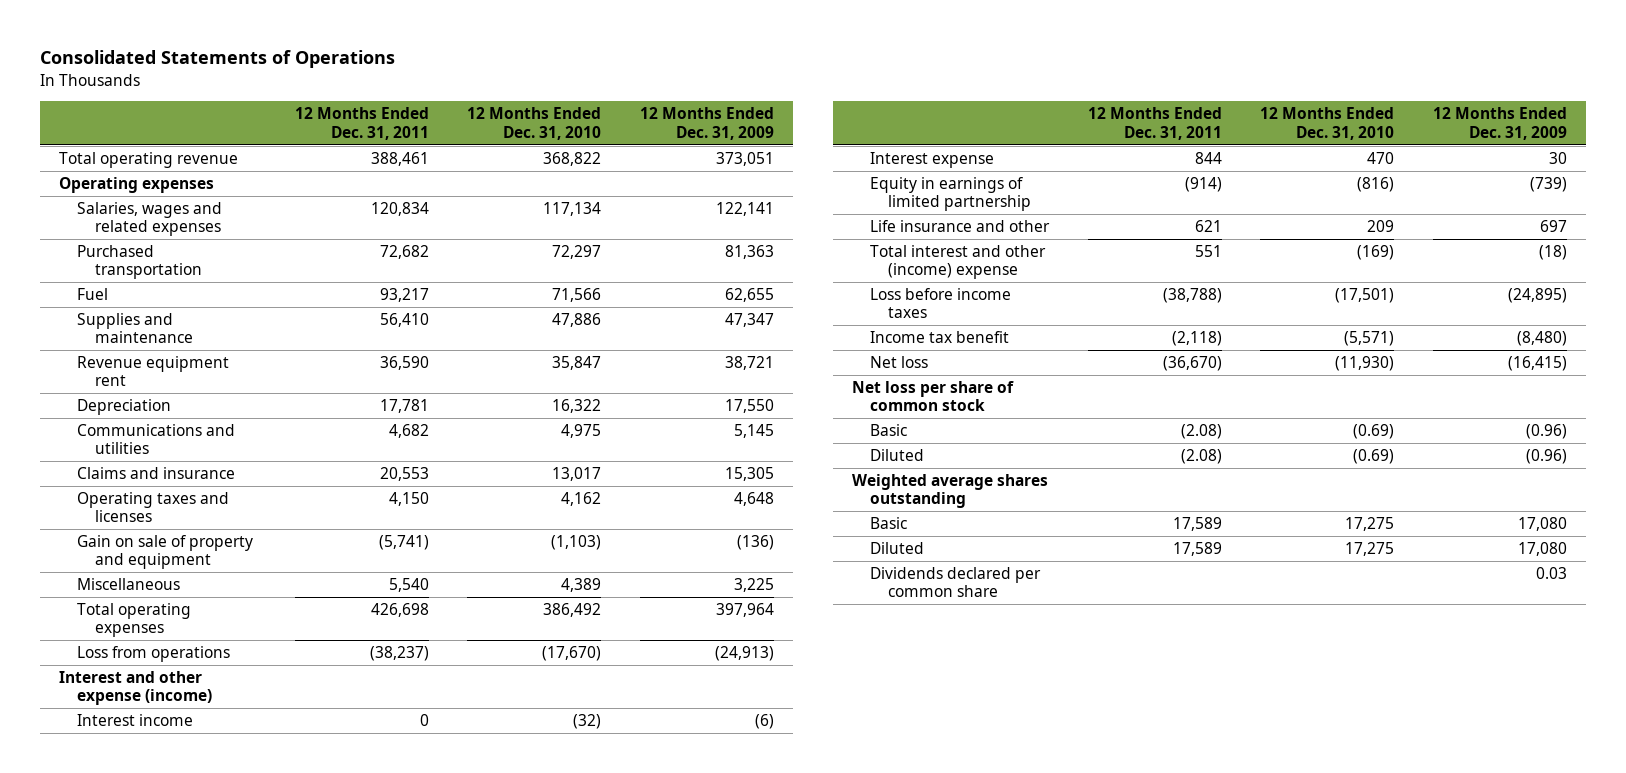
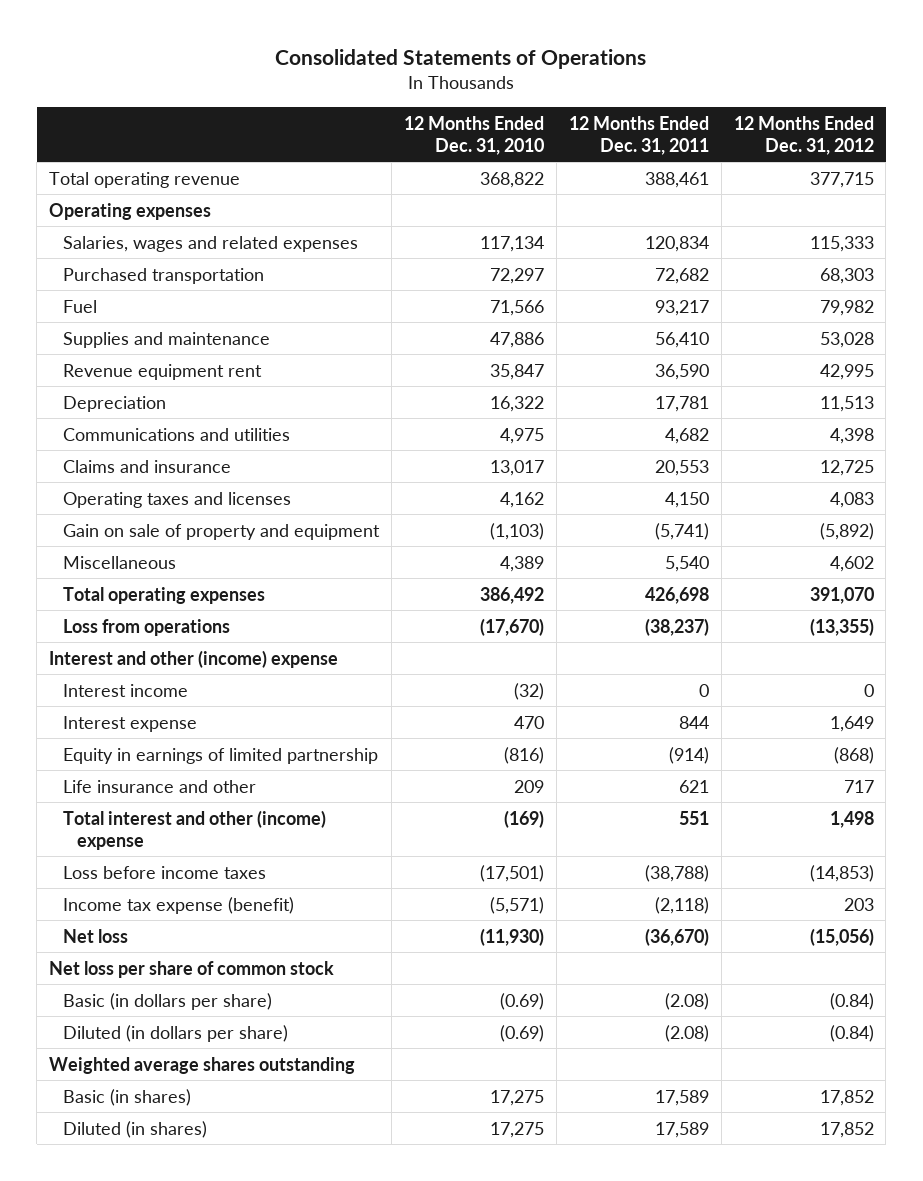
[640,107,775,140] 12 Months Ended Dec. 31, 2009 -> none
none -> [733,115,874,155] 12 Months Ended Dec. 31, 2012
[59,671,213,706] Interest and other expense (income) -> [48,649,338,668] Interest and other (income) expense
[869,331,1009,344] Income tax benefit -> [62,896,294,914] Income tax expense (benefit)
[869,424,907,437] Basic -> [62,992,272,1010] Basic (in dollars per share)
[869,449,924,462] Diluted -> [62,1024,288,1042] Diluted (in dollars per share)
[869,567,1041,598] Dividends declared per common share -> none
[869,517,907,530] Basic -> [62,1088,191,1106] Basic (in shares)
[869,542,924,555] Diluted -> [62,1120,207,1138] Diluted (in shares)

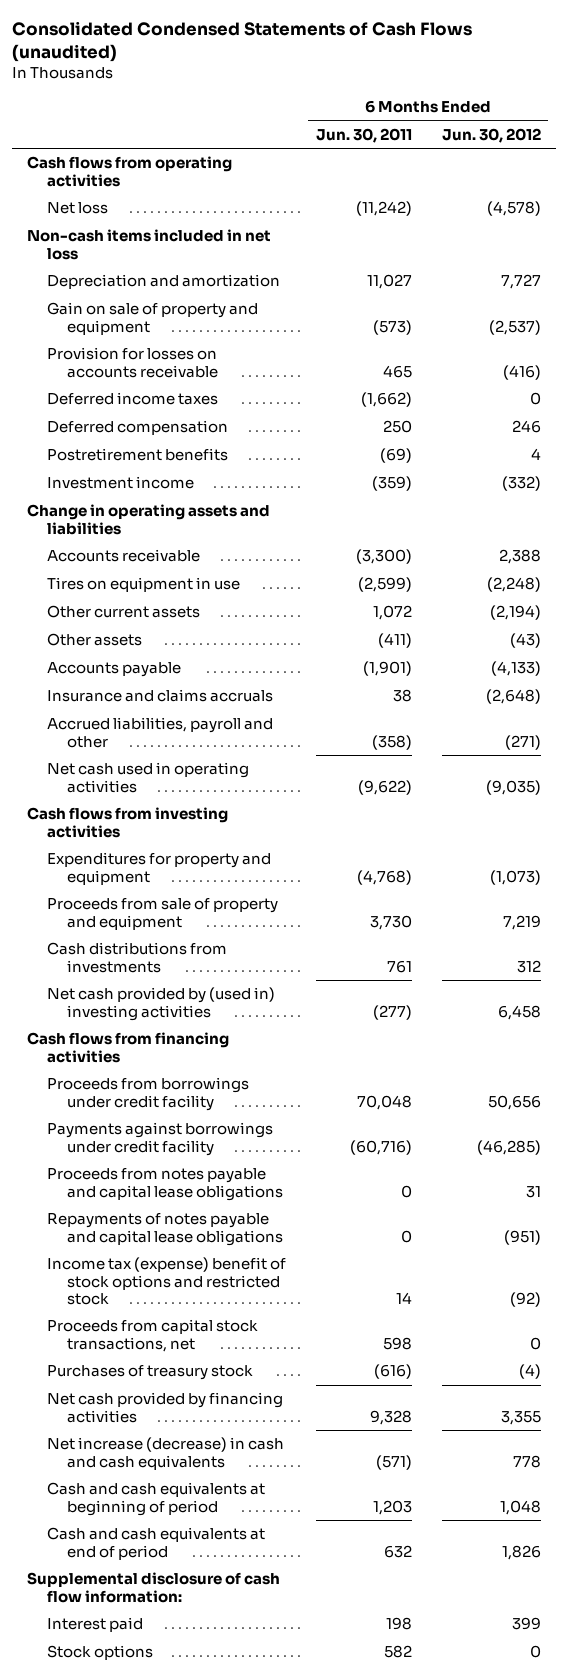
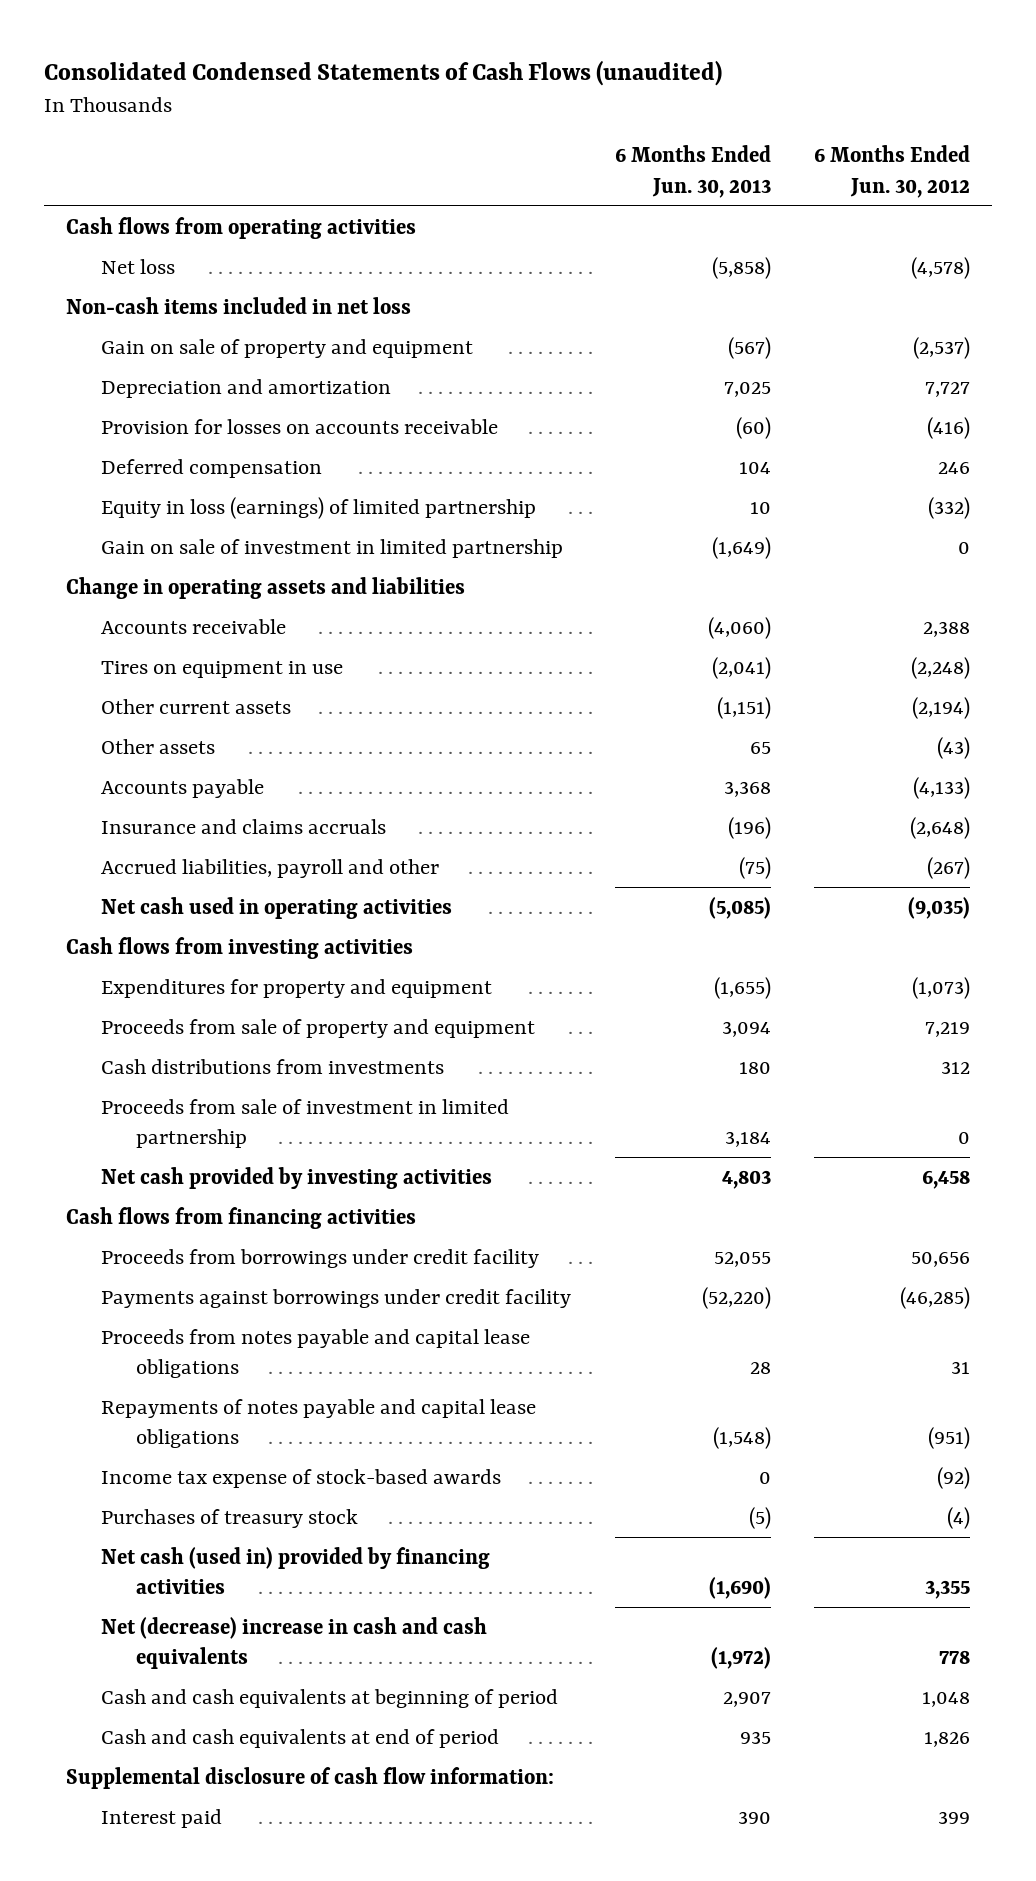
[315,127,412,143] Jun. 30, 2011 -> none
none -> [614,145,771,198] 6 Months Ended Jun. 30, 2013
[47,274,281,290] Depreciation and amortization -> [100,378,391,398] Depreciation and amortization
[47,392,219,406] Deferred income taxes -> none
[47,448,229,462] Postretirement benefits -> none
[47,476,195,490] Investment income -> [100,496,536,519] Equity in loss (earnings) of limited partnership
none -> [100,538,563,558] Gain on sale of investment in limited partnership
[504,734,541,750] (271) -> [927,856,971,879] (267)
none -> [100,1098,509,1148] Proceeds from sale of investment in limited partnership
[47,987,276,1021] Net cash provided by (used in) investing activities -> [100,1166,492,1189] Net cash provided by investing activities
[47,1319,259,1352] Proceeds from capital stock transactions, net -> none
[47,1257,287,1305] Income tax (expense) benefit of stock options and restricted stock -> [100,1468,501,1488] Income tax expense of stock-based awards
[47,1392,284,1423] Net cash provided by financing activities -> [100,1546,490,1594] Net cash (used in) provided by financing activities
[47,1437,285,1470] Net increase (decrease) in cash and cash equivalents -> [100,1616,487,1669] Net (decrease) increase in cash and cash equivalents
[47,1645,154,1661] Stock options -> none

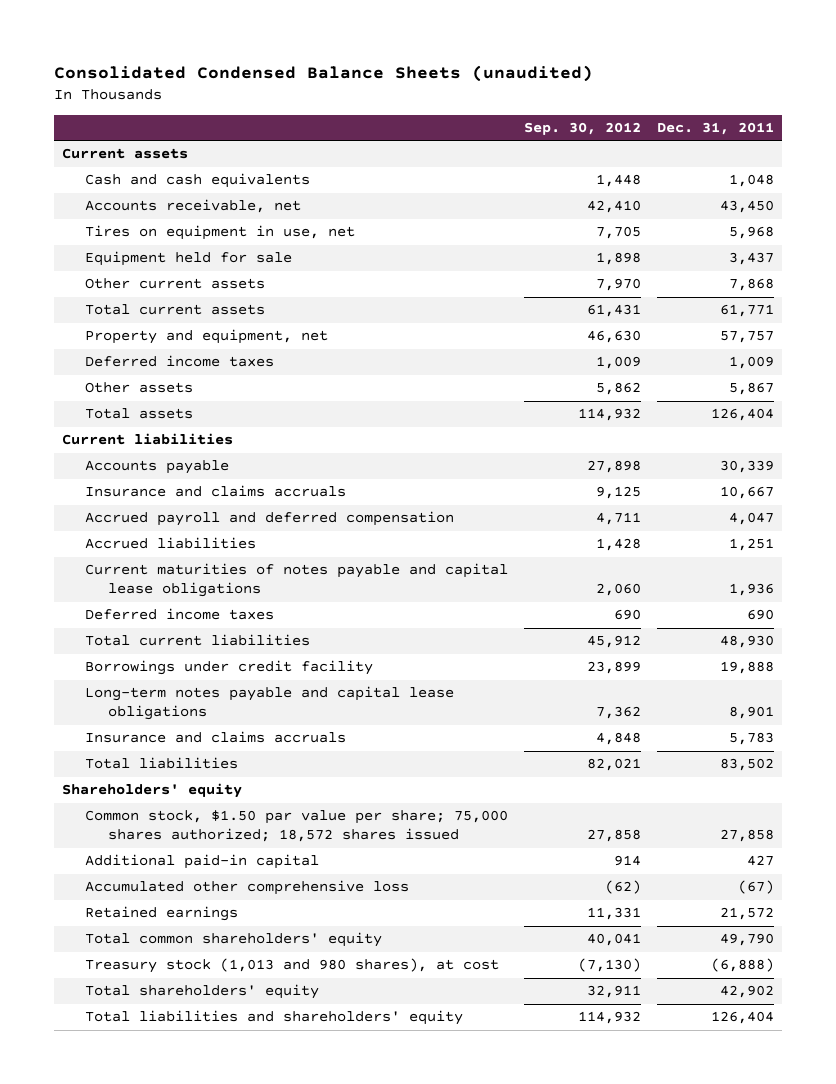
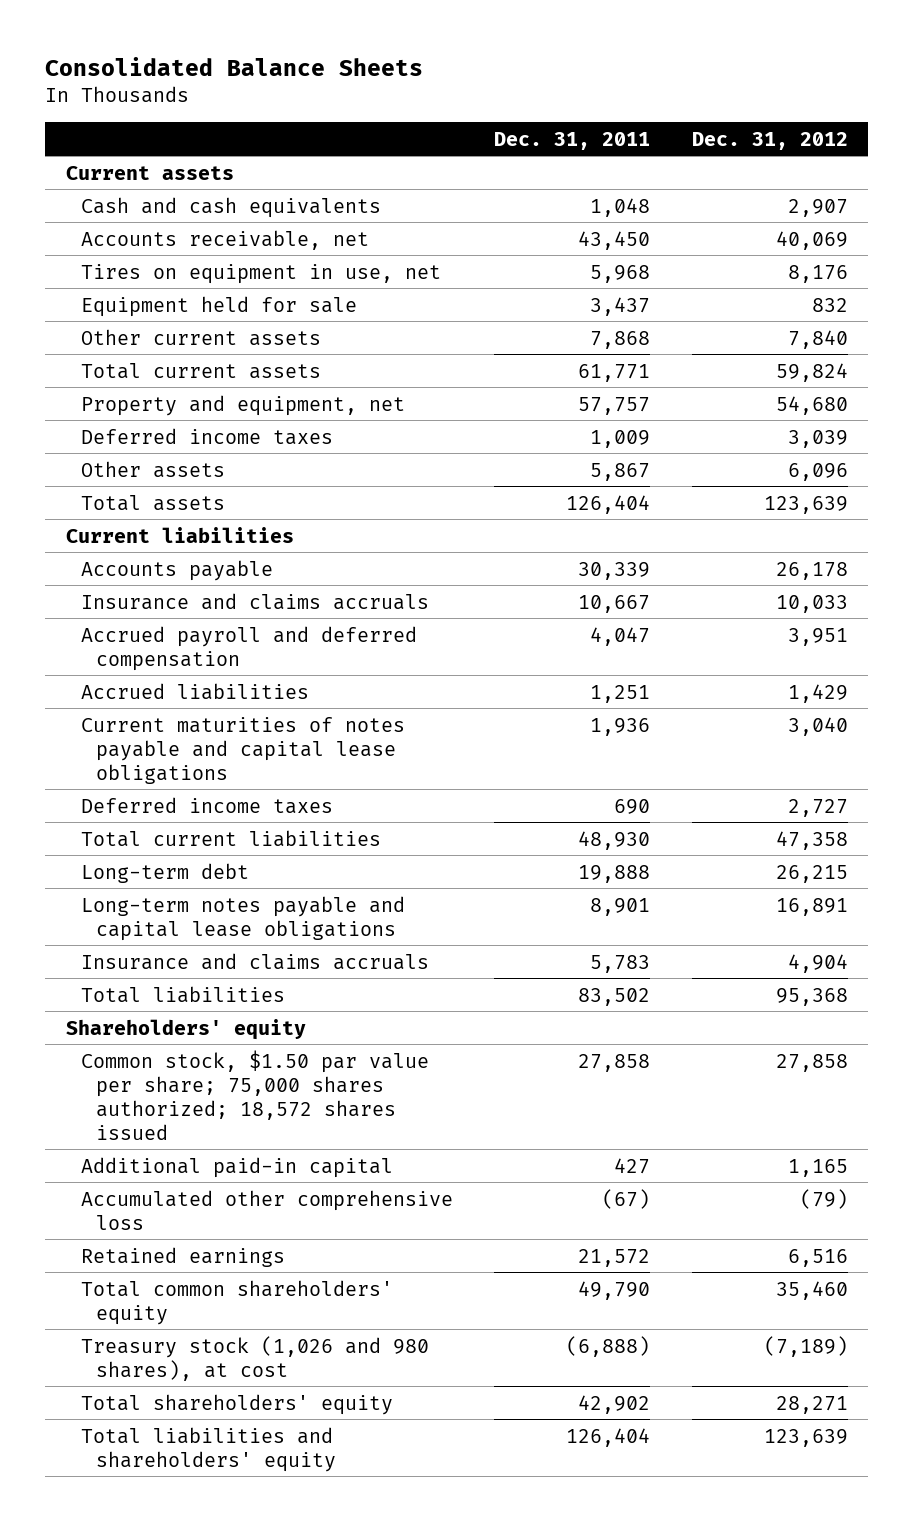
[54,65,594,83] Consolidated Condensed Balance Sheets (unaudited) -> [45,56,424,76] Consolidated Balance Sheets
[523,121,641,135] Sep. 30, 2012 -> none
none -> [691,131,848,150] Dec. 31, 2012
[84,660,373,676] Borrowings under credit facility -> [80,862,249,883] Long-term debt
[84,958,499,974] Treasury stock (1,013 and 980 shares), at cost -> [80,1335,429,1381] Treasury stock (1,026 and 980 shares), at cost

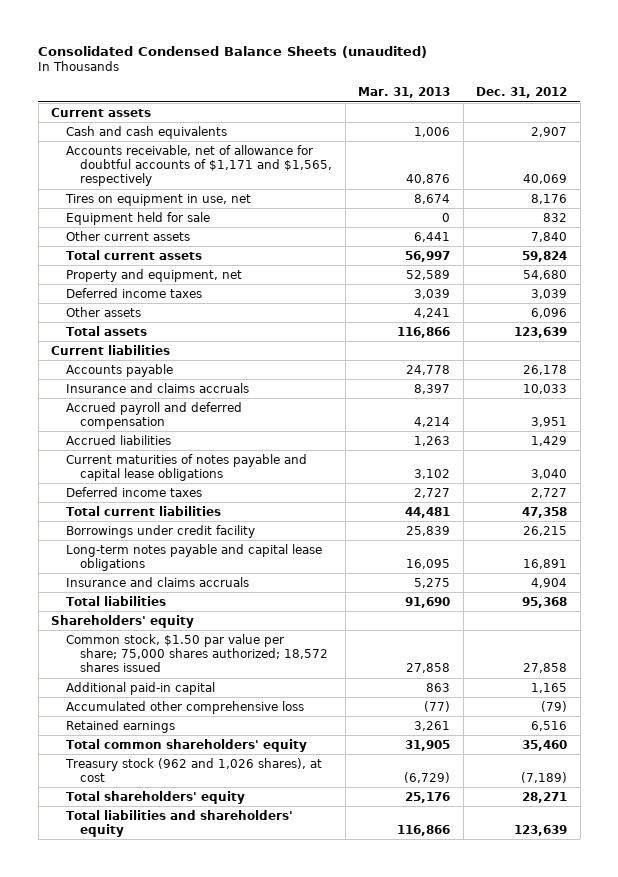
[45,56,424,76] Consolidated Balance Sheets -> [38,45,428,58] Consolidated Condensed Balance Sheets (unaudited)
[494,131,651,150] Dec. 31, 2011 -> none
none -> [358,87,451,99] Mar. 31, 2013
[80,229,369,250] Accounts receivable, net -> [65,144,333,187] Accounts receivable, net of allowance for doubtful accounts of $1,171 and $1,565, respectively
[80,862,249,883] Long-term debt -> [65,524,255,538] Borrowings under credit facility
[80,1335,429,1381] Treasury stock (1,026 and 980 shares), at cost -> [64,757,322,782] Treasury stock (962 and 1,026 shares), at cost

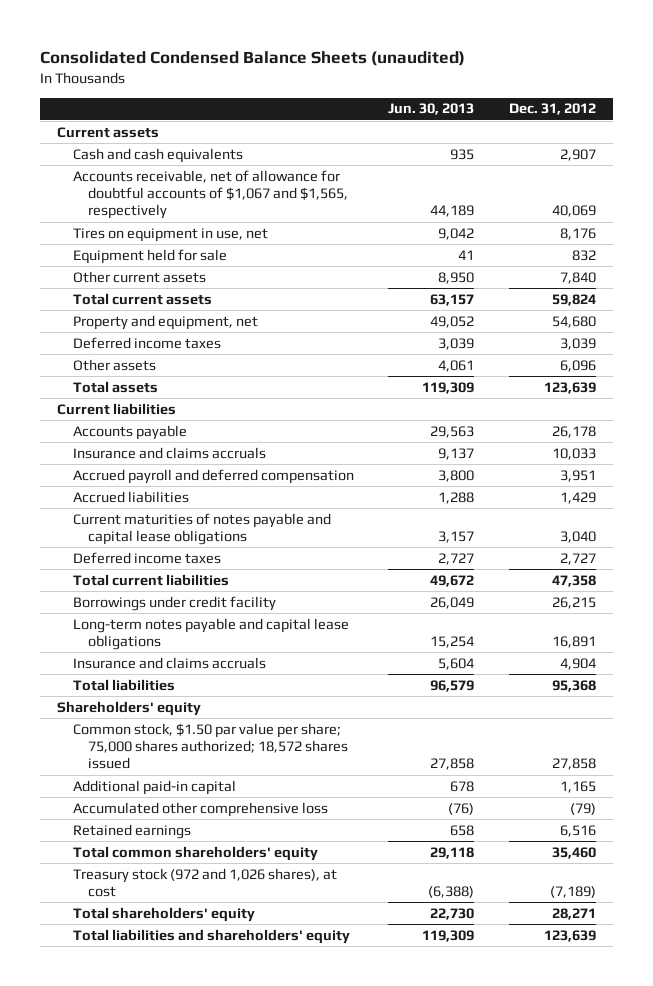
[358,87,451,99] Mar. 31, 2013 -> none
none -> [388,103,475,116] Jun. 30, 2013
[65,144,333,187] Accounts receivable, net of allowance for doubtful accounts of $1,171 and $1,565, respectively -> [72,169,348,220] Accounts receivable, net of allowance for doubtful accounts of $1,067 and $1,565, respectively
[64,757,322,782] Treasury stock (962 and 1,026 shares), at cost -> [72,867,337,898] Treasury stock (972 and 1,026 shares), at cost

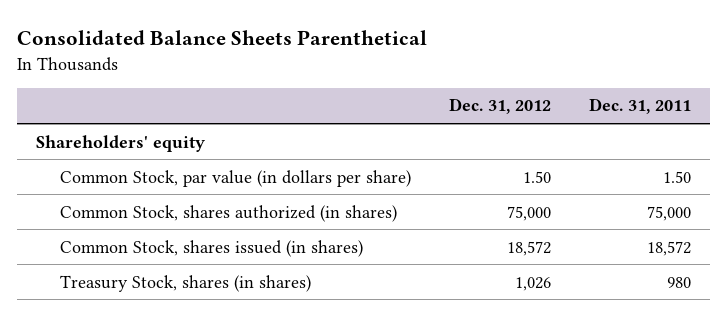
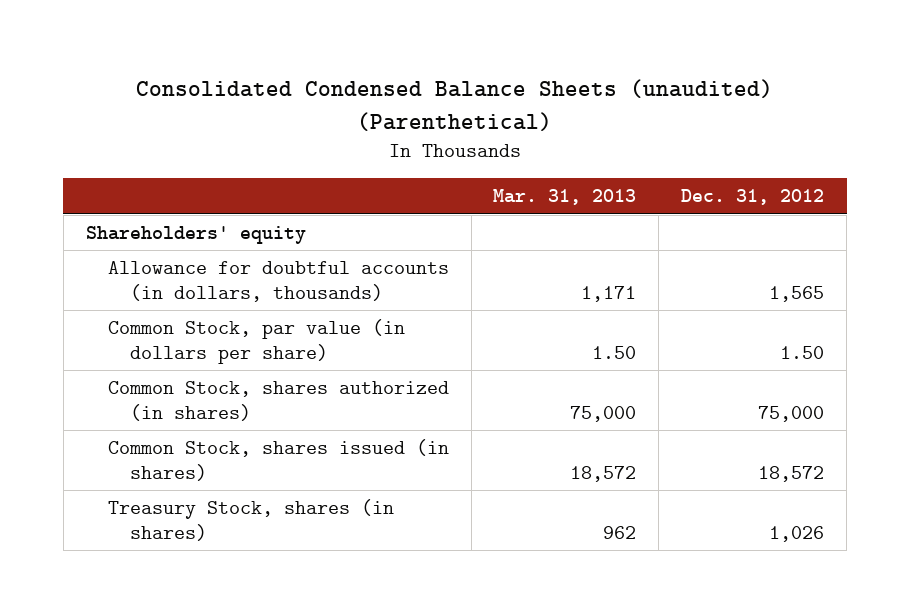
[17,30,428,46] Consolidated Balance Sheets Parenthetical -> [136,79,774,131] Consolidated Condensed Balance Sheets (unaudited) (Parenthetical)
[589,98,692,115] Dec. 31, 2011 -> none
none -> [493,189,637,206] Mar. 31, 2013
none -> [107,261,449,303] Allowance for doubtful accounts (in dollars, thousands)

